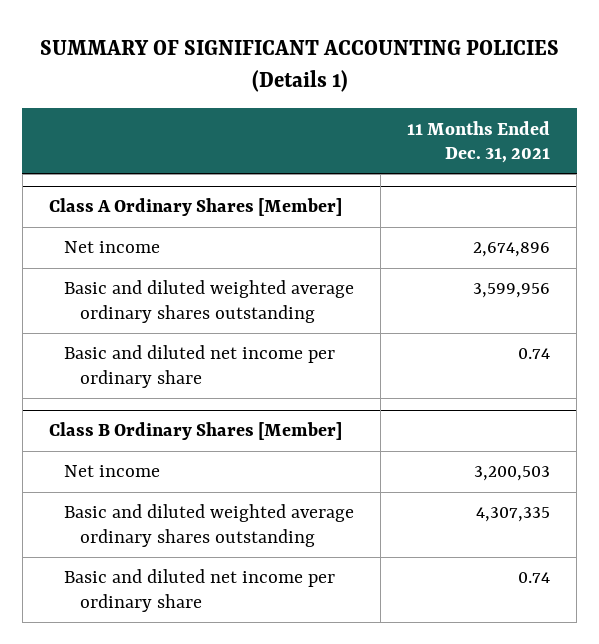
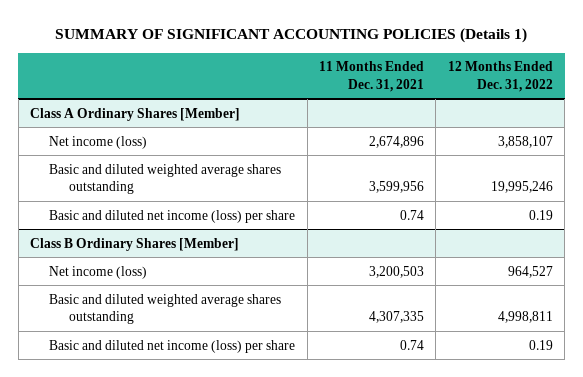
none -> [447,61,553,92] 12 Months Ended Dec. 31, 2022
[64,241,161,254] Net income -> [49,135,148,149] Net income (loss)
[64,280,355,323] Basic and diluted weighted average ordinary shares outstanding -> [49,163,282,194] Basic and diluted weighted average shares outstanding
[64,345,336,388] Basic and diluted net income per ordinary share -> [49,209,296,223] Basic and diluted net income (loss) per share
[64,465,161,478] Net income -> [49,265,148,279] Net income (loss)
[64,504,355,547] Basic and diluted weighted average ordinary shares outstanding -> [49,293,282,324] Basic and diluted weighted average shares outstanding
[64,569,336,612] Basic and diluted net income per ordinary share -> [49,339,296,353] Basic and diluted net income (loss) per share

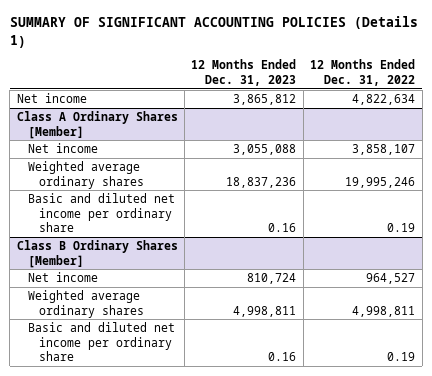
[319,61,425,92] 11 Months Ended Dec. 31, 2021 -> none
none -> [191,59,297,87] 12 Months Ended Dec. 31, 2023
none -> [16,92,87,103] Net income
[49,135,148,149] Net income (loss) -> [27,142,98,153] Net income
[49,163,282,194] Basic and diluted weighted average shares outstanding -> [27,160,144,189] Weighted average ordinary shares
[49,209,296,223] Basic and diluted net income (loss) per share -> [27,192,175,233] Basic and diluted net income per ordinary share
[49,265,148,279] Net income (loss) -> [27,271,98,282] Net income
[49,293,282,324] Basic and diluted weighted average shares outstanding -> [27,289,144,318] Weighted average ordinary shares
[49,339,296,353] Basic and diluted net income (loss) per share -> [27,321,175,362] Basic and diluted net income per ordinary share

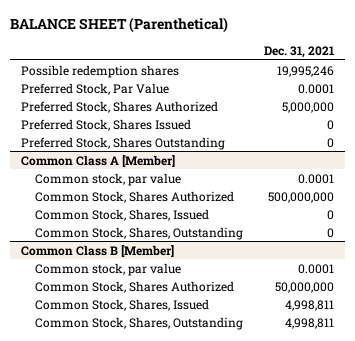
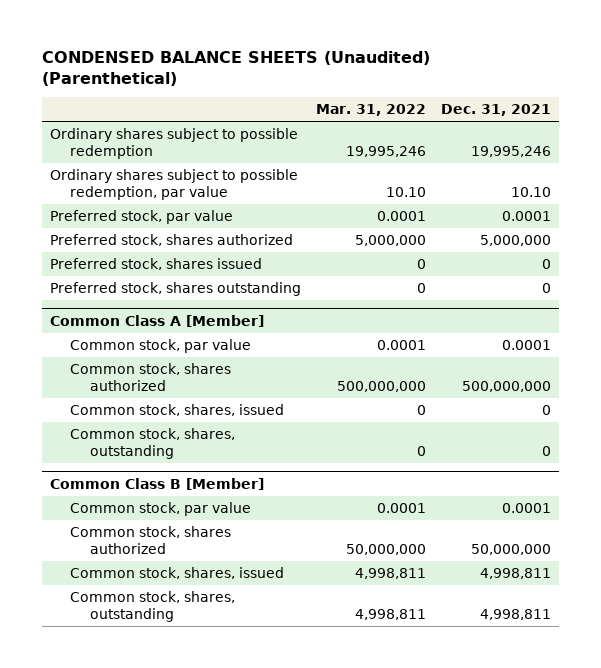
[10,17,229,34] BALANCE SHEET (Parenthetical) -> [42,50,431,86] CONDENSED BALANCE SHEETS (Unaudited) (Parenthetical)
none -> [315,103,426,116] Mar. 31, 2022
[20,64,179,78] Possible redemption shares -> [49,127,298,160] Ordinary shares subject to possible redemption
none -> [49,168,298,201] Ordinary shares subject to possible redemption, par value
[20,82,169,95] Preferred Stock, Par Value -> [49,209,233,224] Preferred stock, par value
[20,100,218,113] Preferred Stock, Shares Authorized -> [49,233,293,246] Preferred stock, shares authorized
[20,118,191,131] Preferred Stock, Shares Issued -> [49,257,262,270] Preferred stock, shares issued
[20,136,225,150] Preferred Stock, Shares Outstanding -> [49,281,301,296] Preferred stock, shares outstanding
[35,190,235,203] Common Stock, Shares Authorized -> [70,362,232,392] Common stock, shares authorized
[35,208,210,221] Common Stock, Shares, Issued -> [70,403,285,416] Common stock, shares, issued
[35,226,244,240] Common Stock, Shares, Outstanding -> [70,427,236,460] Common stock, shares, outstanding
[35,280,235,293] Common Stock, Shares Authorized -> [70,525,232,555] Common stock, shares authorized
[35,298,210,311] Common Stock, Shares, Issued -> [70,566,285,579] Common stock, shares, issued
[35,316,244,330] Common Stock, Shares, Outstanding -> [70,590,236,623] Common stock, shares, outstanding

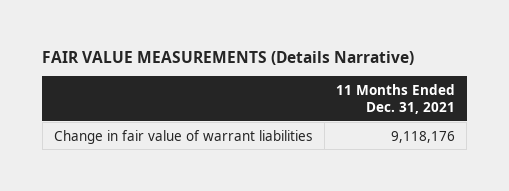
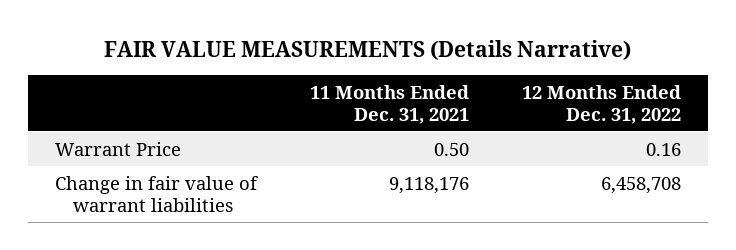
none -> [522,84,682,124] 12 Months Ended Dec. 31, 2022
none -> [54,141,181,156] Warrant Price

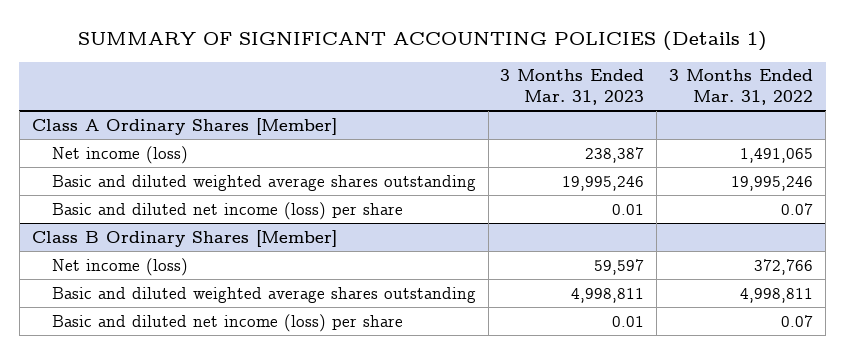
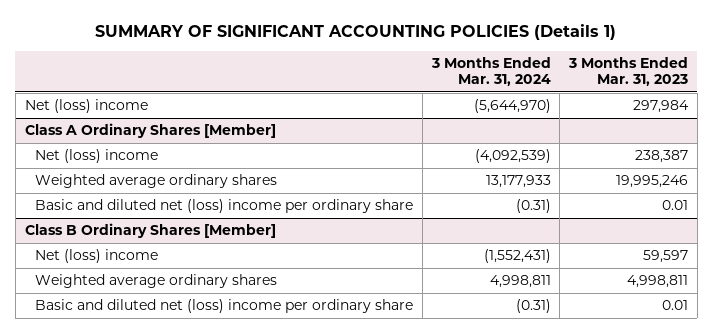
[669,69,814,105] 3 Months Ended Mar. 31, 2022 -> none
none -> [430,56,551,87] 3 Months Ended Mar. 31, 2024
none -> [24,99,148,114] Net (loss) income
[51,145,188,164] Net income (loss) -> [35,149,159,164] Net (loss) income
[51,174,476,191] Basic and diluted weighted average shares outstanding -> [35,174,278,189] Weighted average ordinary shares
[51,201,403,220] Basic and diluted net income (loss) per share -> [35,199,414,214] Basic and diluted net (loss) income per ordinary share
[51,257,188,276] Net income (loss) -> [35,249,159,264] Net (loss) income
[51,286,476,303] Basic and diluted weighted average shares outstanding -> [35,274,278,289] Weighted average ordinary shares
[51,313,403,332] Basic and diluted net income (loss) per share -> [35,299,414,314] Basic and diluted net (loss) income per ordinary share

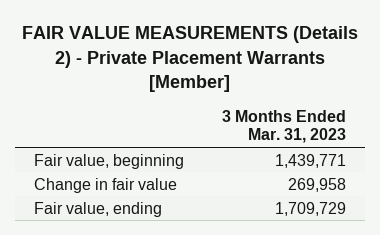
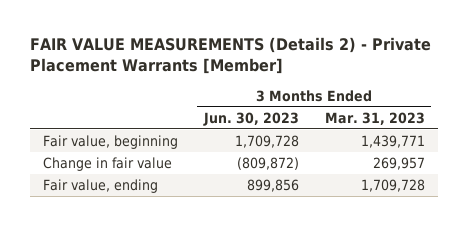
none -> [202,111,299,126] Jun. 30, 2023
[288,177,347,192] 269,958 -> [372,156,425,170] 269,957
[275,201,347,216] 1,709,729 -> [360,178,425,192] 1,709,728

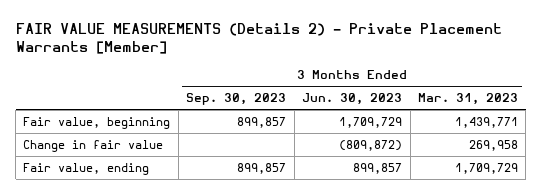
none -> [186,93,287,106] Sep. 30, 2023
[234,134,299,148] 1,709,728 -> [339,116,403,128] 1,709,729
[372,156,425,170] 269,957 -> [469,139,519,151] 269,958
[246,178,299,192] 899,856 -> [353,162,403,174] 899,857
[360,178,425,192] 1,709,728 -> [455,162,519,174] 1,709,729

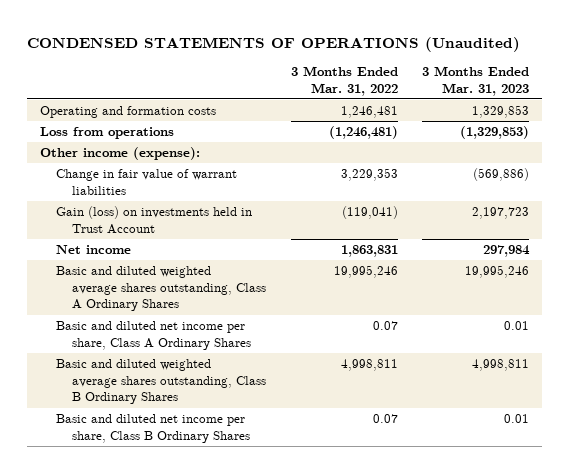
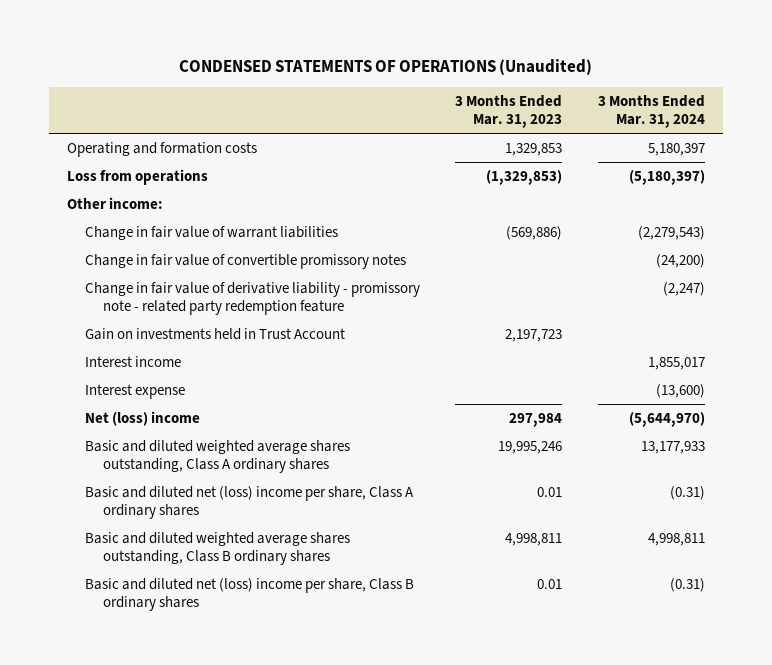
[290,65,398,96] 3 Months Ended Mar. 31, 2022 -> none
none -> [598,95,706,128] 3 Months Ended Mar. 31, 2024
[39,147,200,161] Other income (expense): -> [67,197,164,210] Other income:
none -> [84,254,406,270] Change in fair value of convertible promissory notes
none -> [84,282,420,315] Change in fair value of derivative liability - promissory note - related party redemption feature
[55,206,252,234] Gain (loss) on investments held in Trust Account -> [84,328,345,341] Gain on investments held in Trust Account
none -> [84,356,181,368] Interest income
none -> [84,384,185,400] Interest expense
[55,245,131,255] Net income -> [84,411,200,427] Net (loss) income
[55,266,267,312] Basic and diluted weighted average shares outstanding, Class A Ordinary Shares -> [84,440,350,473] Basic and diluted weighted average shares outstanding, Class A ordinary shares
[55,321,252,350] Basic and diluted net income per share, Class A Ordinary Shares -> [84,486,414,519] Basic and diluted net (loss) income per share, Class A ordinary shares
[55,359,267,405] Basic and diluted weighted average shares outstanding, Class B Ordinary Shares -> [84,532,350,565] Basic and diluted weighted average shares outstanding, Class B ordinary shares
[55,414,251,443] Basic and diluted net income per share, Class B Ordinary Shares -> [84,578,414,611] Basic and diluted net (loss) income per share, Class B ordinary shares

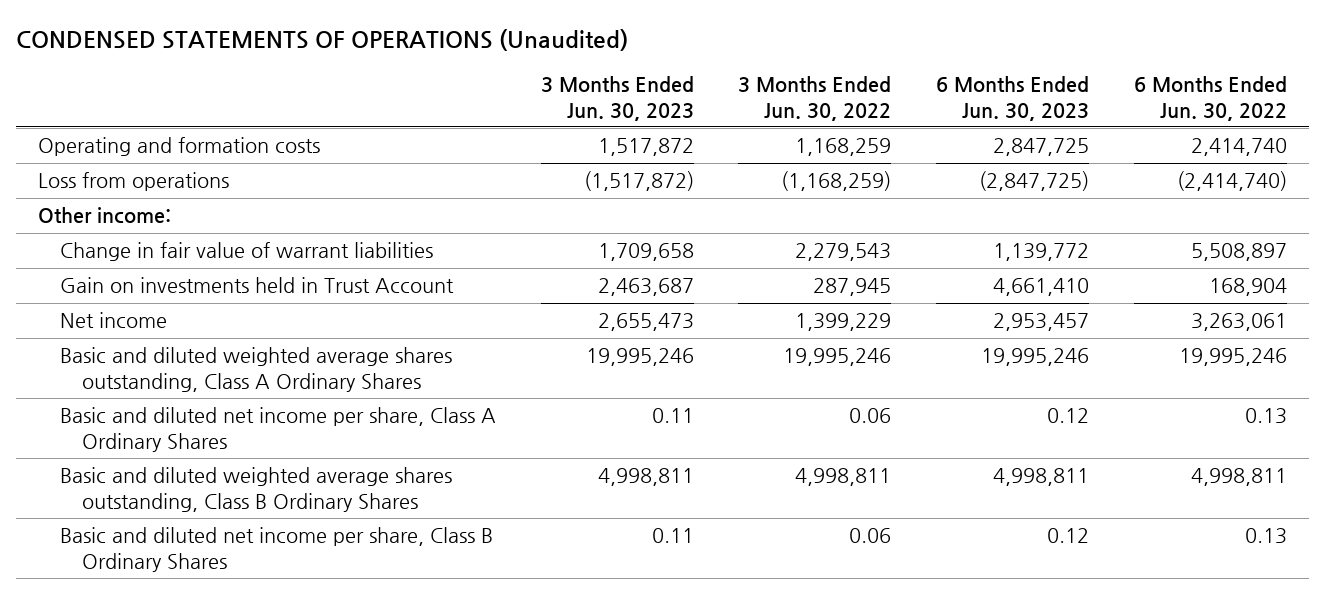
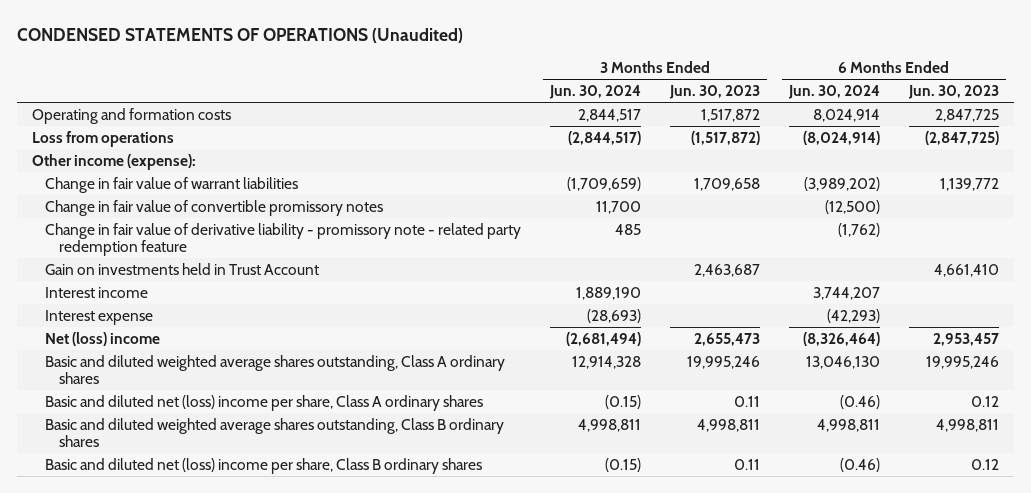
[738,75,892,121] 3 Months Ended Jun. 30, 2022 -> none
[1133,75,1287,121] 6 Months Ended Jun. 30, 2022 -> none
none -> [549,85,642,100] Jun. 30, 2024
none -> [788,85,881,100] Jun. 30, 2024
[38,207,172,225] Other income: -> [31,153,196,170] Other income (expense):
none -> [45,199,384,216] Change in fair value of convertible promissory notes
none -> [45,222,522,257] Change in fair value of derivative liability - promissory note - related party redemption feature
none -> [45,286,149,298] Interest income
none -> [45,309,154,325] Interest expense
[60,312,168,329] Net income -> [45,331,161,346] Net (loss) income
[60,347,453,392] Basic and diluted weighted average shares outstanding, Class A Ordinary Shares -> [45,354,506,385] Basic and diluted weighted average shares outstanding, Class A ordinary shares
[60,407,497,452] Basic and diluted net income per share, Class A Ordinary Shares -> [45,394,484,411] Basic and diluted net (loss) income per share, Class A ordinary shares
[60,467,453,512] Basic and diluted weighted average shares outstanding, Class B Ordinary Shares -> [45,417,505,448] Basic and diluted weighted average shares outstanding, Class B ordinary shares
[60,527,494,572] Basic and diluted net income per share, Class B Ordinary Shares -> [45,457,483,474] Basic and diluted net (loss) income per share, Class B ordinary shares

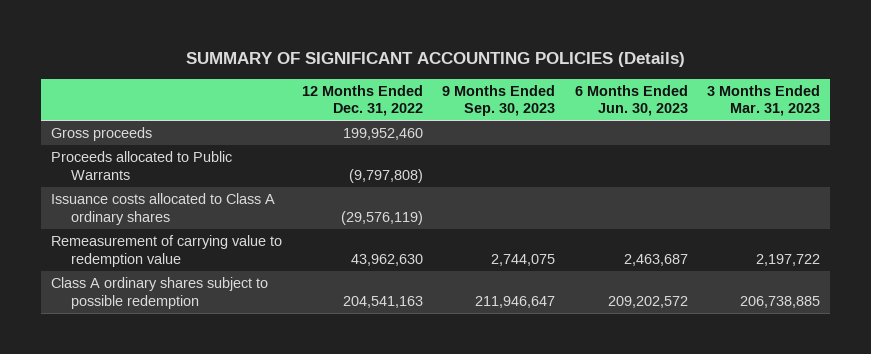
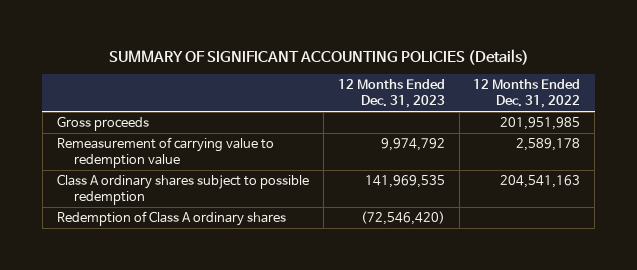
[442,84,556,117] 9 Months Ended Sep. 30, 2023 -> none
[574,84,688,117] 6 Months Ended Jun. 30, 2023 -> none
[707,84,821,117] 3 Months Ended Mar. 31, 2023 -> none
none -> [337,79,445,109] 12 Months Ended Dec. 31, 2023
[51,151,233,180] Proceeds allocated to Public Warrants -> none
[51,193,276,225] Issuance costs allocated to Class A ordinary shares -> none
[342,128,423,141] 199,952,460 -> [500,116,581,130] 201,951,985
[350,253,423,266] 43,962,630 -> [516,137,581,151] 2,589,178
none -> [56,210,286,226] Redemption of Class A ordinary shares

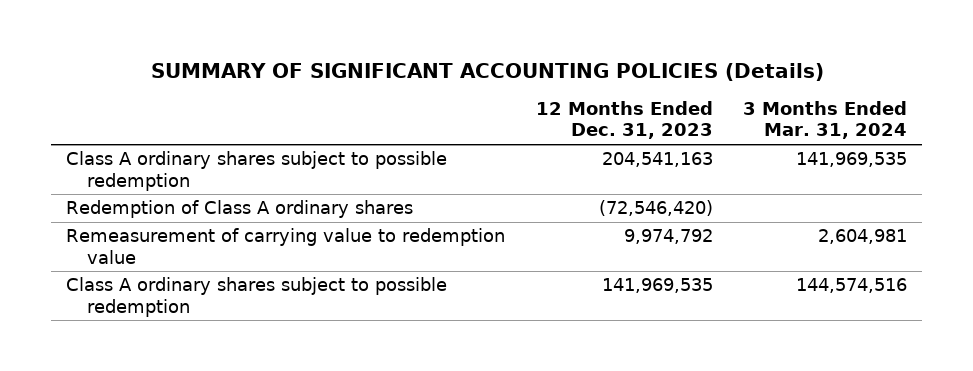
[473,79,581,109] 12 Months Ended Dec. 31, 2022 -> none
none -> [743,101,908,140] 3 Months Ended Mar. 31, 2024
[56,115,149,131] Gross proceeds -> none
none -> [65,151,447,191] Class A ordinary shares subject to possible redemption
[56,210,286,226] Redemption of Class A ordinary shares -> [65,200,413,219] Redemption of Class A ordinary shares

